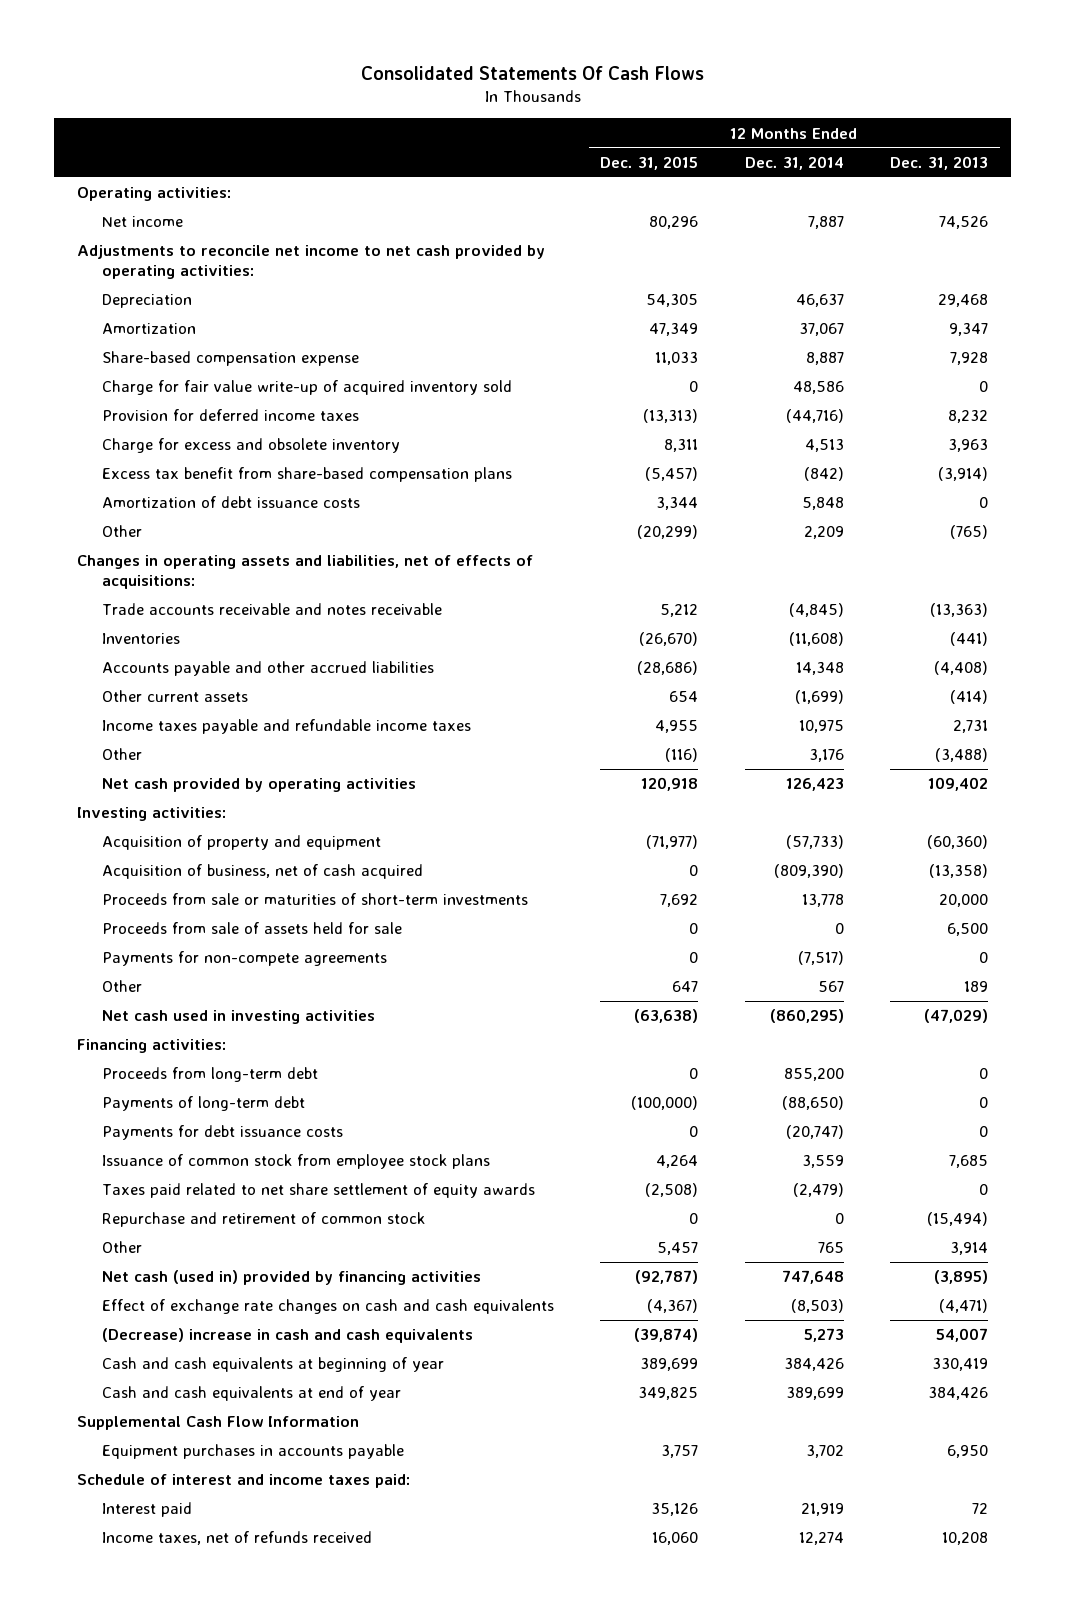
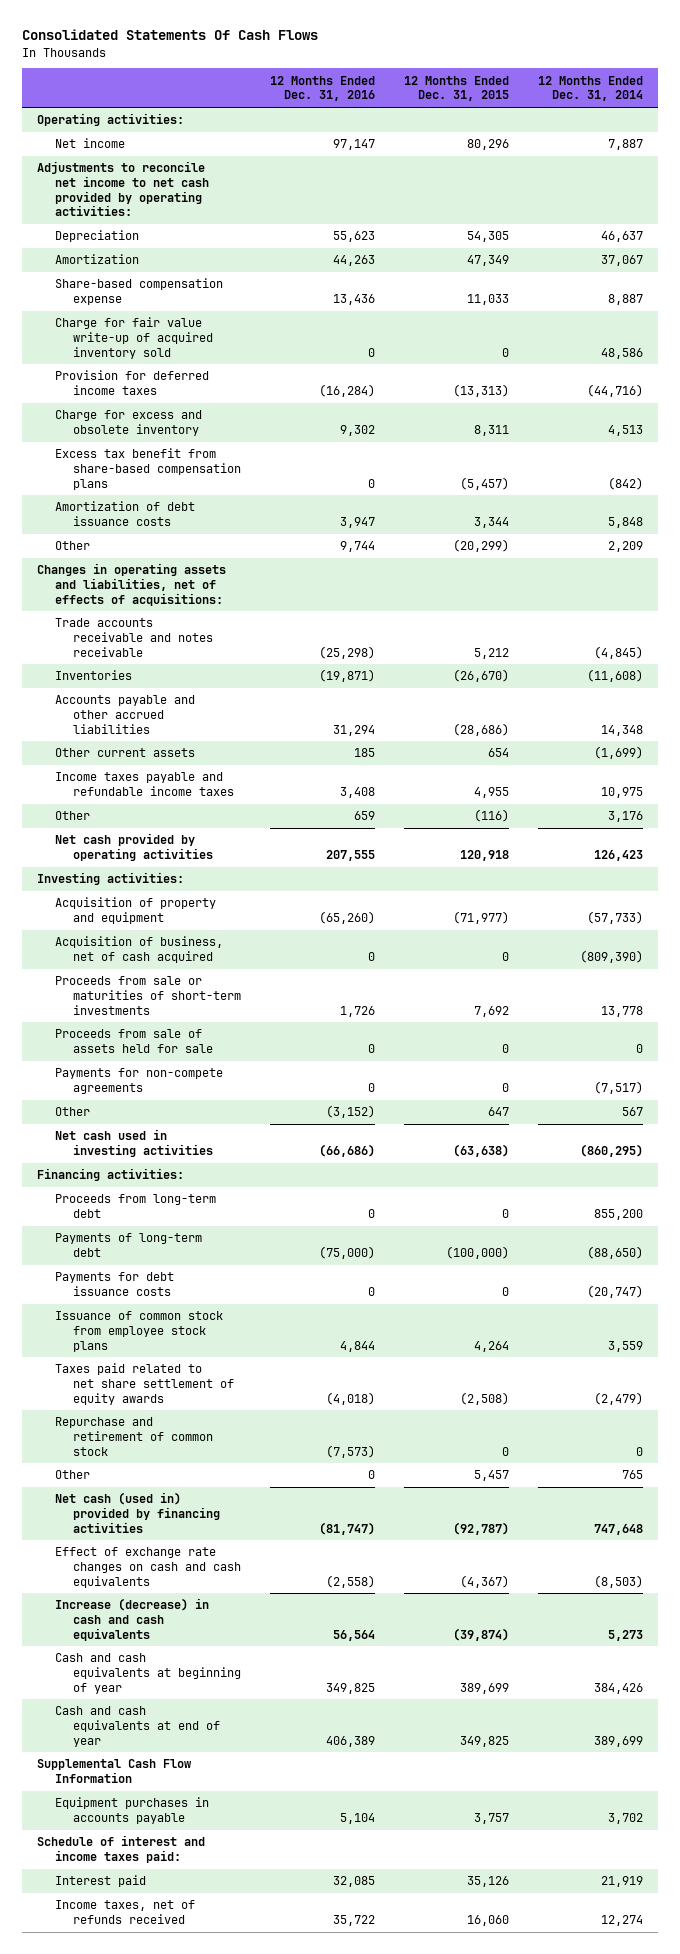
[889,155,988,170] Dec. 31, 2013 -> none
none -> [269,75,375,102] 12 Months Ended Dec. 31, 2016
[102,1328,474,1344] (Decrease) increase in cash and cash equivalents -> [54,1598,209,1641] Increase (decrease) in cash and cash equivalents

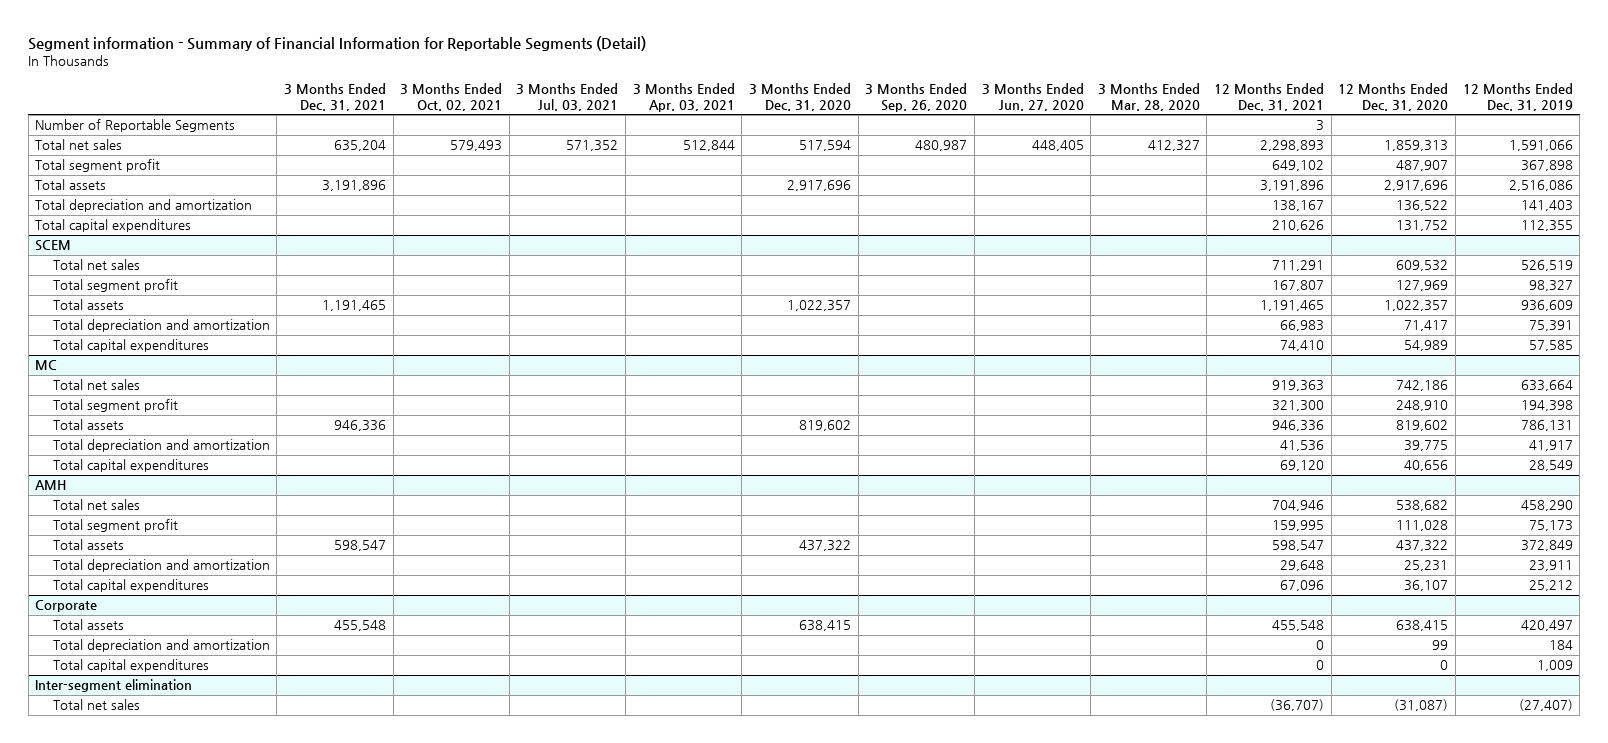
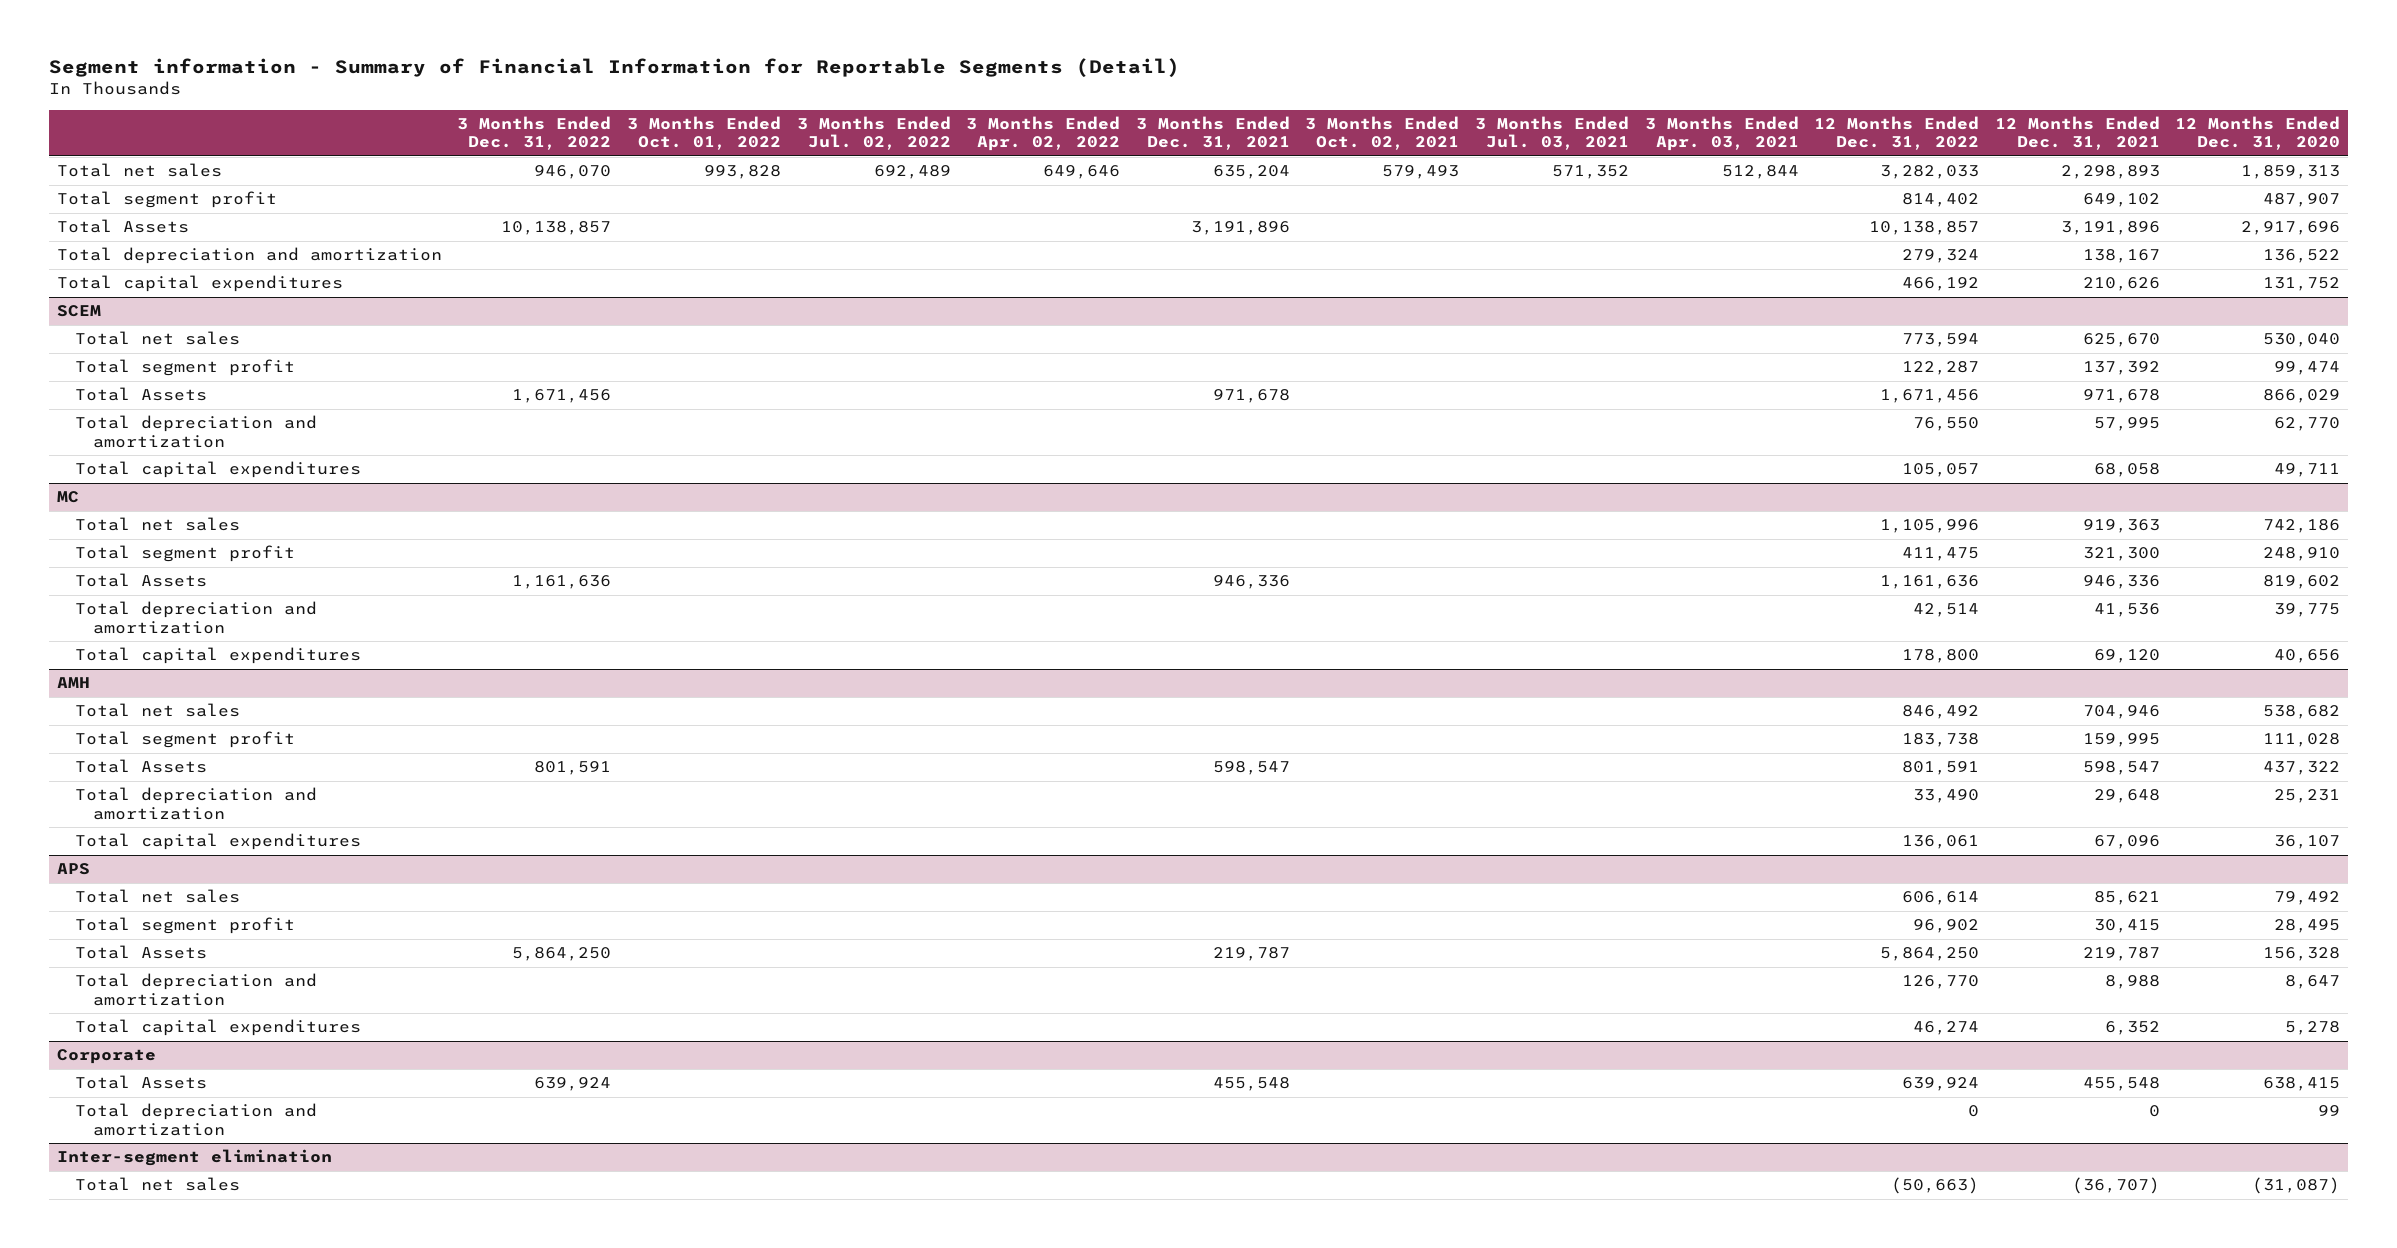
[748,82,851,111] 3 Months Ended Dec. 31, 2020 -> none
[865,82,968,112] 3 Months Ended Sep. 26, 2020 -> none
[981,82,1084,111] 3 Months Ended Jun. 27, 2020 -> none
[1097,82,1200,111] 3 Months Ended Mar. 28, 2020 -> none
[1462,82,1573,111] 12 Months Ended Dec. 31, 2019 -> none
none -> [457,115,612,151] 3 Months Ended Dec. 31, 2022
none -> [627,115,782,151] 3 Months Ended Oct. 01, 2022
none -> [796,115,951,151] 3 Months Ended Jul. 02, 2022
none -> [966,115,1121,152] 3 Months Ended Apr. 02, 2022
none -> [1814,115,1980,151] 12 Months Ended Dec. 31, 2022
[35,119,236,133] Number of Reportable Segments -> none
[35,179,107,191] Total assets -> [56,219,189,234] Total Assets
[1272,260,1325,272] 711,291 -> [2082,333,2160,348] 625,670
[1396,260,1449,272] 609,532 -> [2263,333,2341,348] 530,040
[1272,280,1325,292] 167,807 -> [2082,361,2160,376] 137,392
[1396,280,1449,292] 127,969 -> [2274,361,2341,376] 99,474
[52,299,124,311] Total assets -> [74,387,207,402] Total Assets
[321,300,386,312] 1,191,465 -> [1212,389,1290,404] 971,678
[1260,300,1325,312] 1,191,465 -> [2082,389,2160,404] 971,678
[1384,300,1449,312] 1,022,357 -> [2263,389,2341,404] 866,029
[1280,320,1325,332] 66,983 -> [2093,417,2160,432] 57,995
[1404,320,1449,332] 71,417 -> [2274,417,2341,432] 62,770
[1280,340,1325,352] 74,410 -> [2093,463,2160,478] 68,058
[1404,340,1449,352] 54,989 -> [2274,463,2341,478] 49,711
[52,419,124,431] Total assets -> [74,573,207,588] Total Assets
[52,539,124,551] Total assets -> [74,759,207,774] Total Assets
none -> [56,863,90,876] APS
none -> [74,889,240,904] Total net sales
none -> [74,917,295,935] Total segment profit
none -> [74,945,207,960] Total Assets
none -> [74,973,317,1006] Total depreciation and amortization
none -> [74,1019,361,1037] Total capital expenditures
[52,619,124,631] Total assets -> [74,1075,207,1090] Total Assets
[52,659,209,673] Total capital expenditures -> none

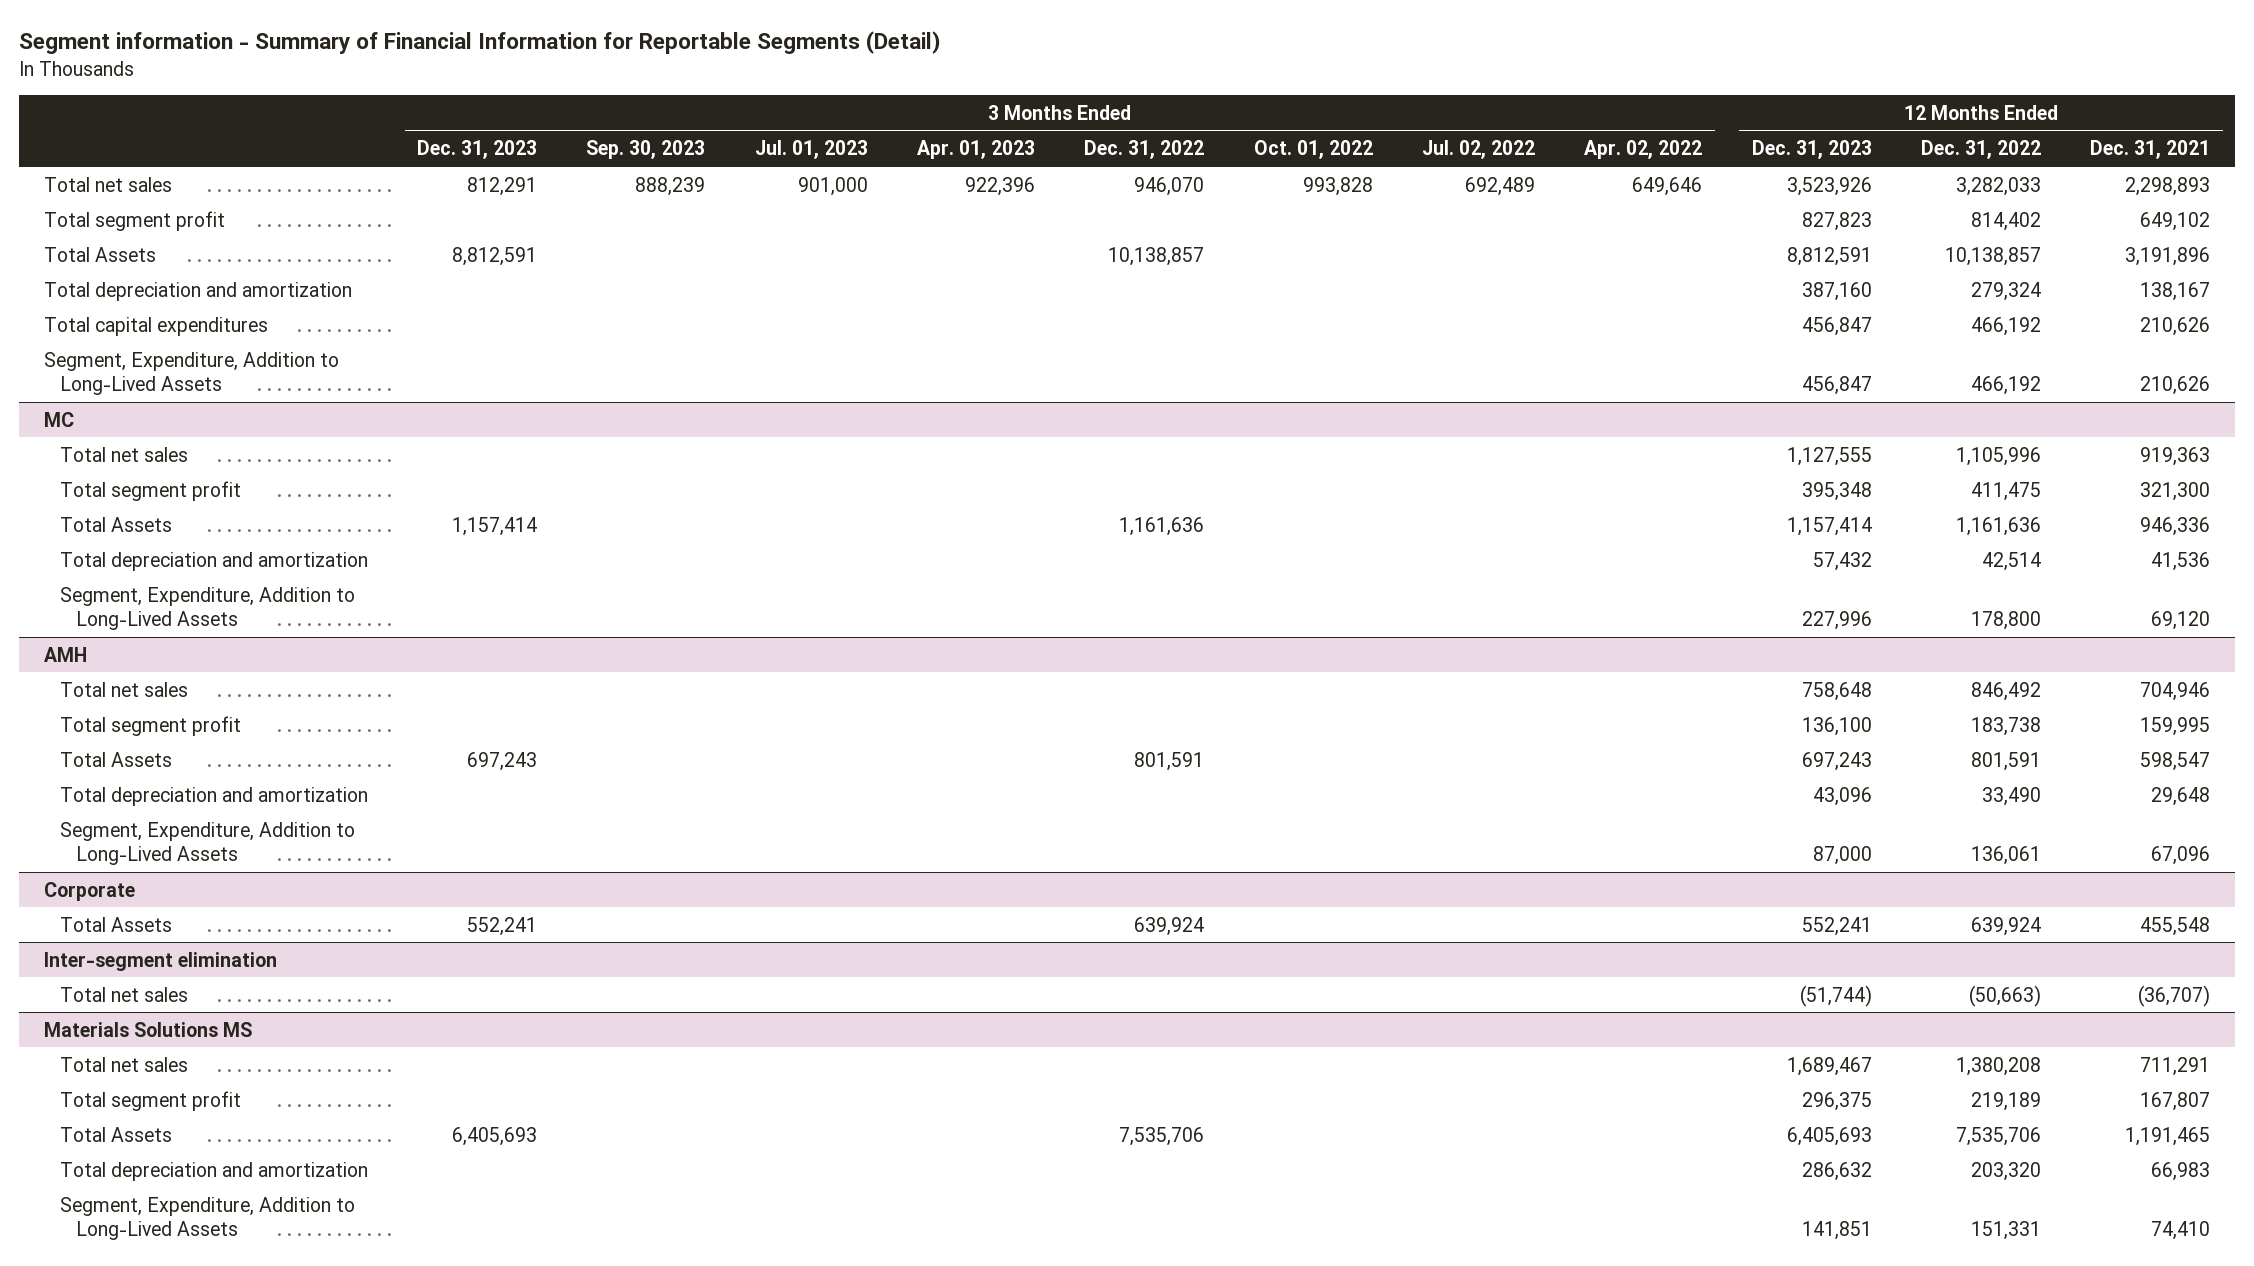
[1135,115,1290,151] 3 Months Ended Dec. 31, 2021 -> none
[1305,115,1460,151] 3 Months Ended Oct. 02, 2021 -> none
[1474,115,1629,151] 3 Months Ended Jul. 03, 2021 -> none
[1644,115,1799,152] 3 Months Ended Apr. 03, 2021 -> none
[2175,115,2341,151] 12 Months Ended Dec. 31, 2020 -> none
none -> [417,140,538,160] Dec. 31, 2023
none -> [586,140,706,160] Sep. 30, 2023
none -> [754,140,868,160] Jul. 01, 2023
none -> [917,140,1036,160] Apr. 01, 2023
none -> [1751,140,1872,160] Dec. 31, 2023
[56,305,101,318] SCEM -> none
[74,331,240,346] Total net sales -> none
[74,359,295,377] Total segment profit -> none
[74,387,207,402] Total Assets -> none
[74,415,317,448] Total depreciation and amortization -> none
[74,461,361,479] Total capital expenditures -> none
none -> [43,351,339,396] Segment, Expenditure, Addition to Long-Lived Assets
[74,647,361,665] Total capital expenditures -> [59,586,355,631] Segment, Expenditure, Addition to Long-Lived Assets
[56,863,90,876] APS -> none
[74,889,240,904] Total net sales -> none
[74,917,295,935] Total segment profit -> none
[74,945,207,960] Total Assets -> none
[74,973,317,1006] Total depreciation and amortization -> none
[74,1019,361,1037] Total capital expenditures -> none
[74,833,361,851] Total capital expenditures -> [59,821,355,866] Segment, Expenditure, Addition to Long-Lived Assets
[74,1103,317,1136] Total depreciation and amortization -> none
none -> [43,1021,252,1037] Materials Solutions MS
none -> [59,1056,188,1072] Total net sales
none -> [59,1090,241,1111] Total segment profit
none -> [59,1126,172,1142] Total Assets
none -> [59,1161,368,1181] Total depreciation and amortization
none -> [59,1196,355,1241] Segment, Expenditure, Addition to Long-Lived Assets

